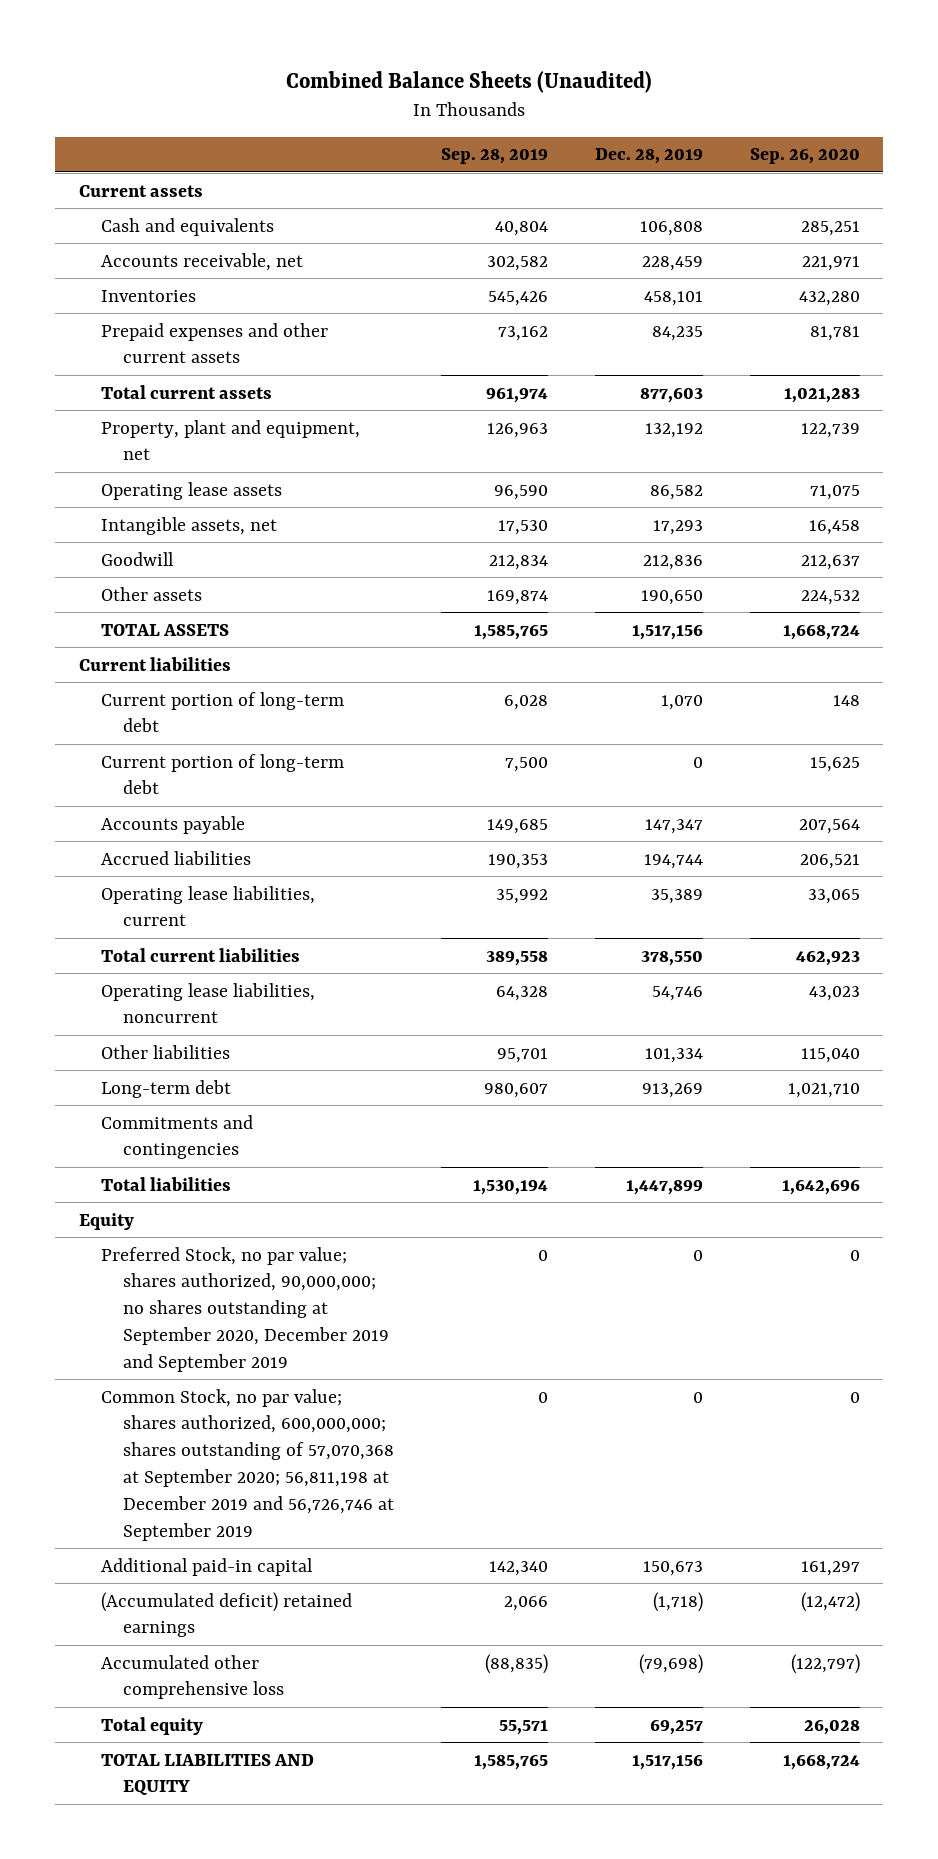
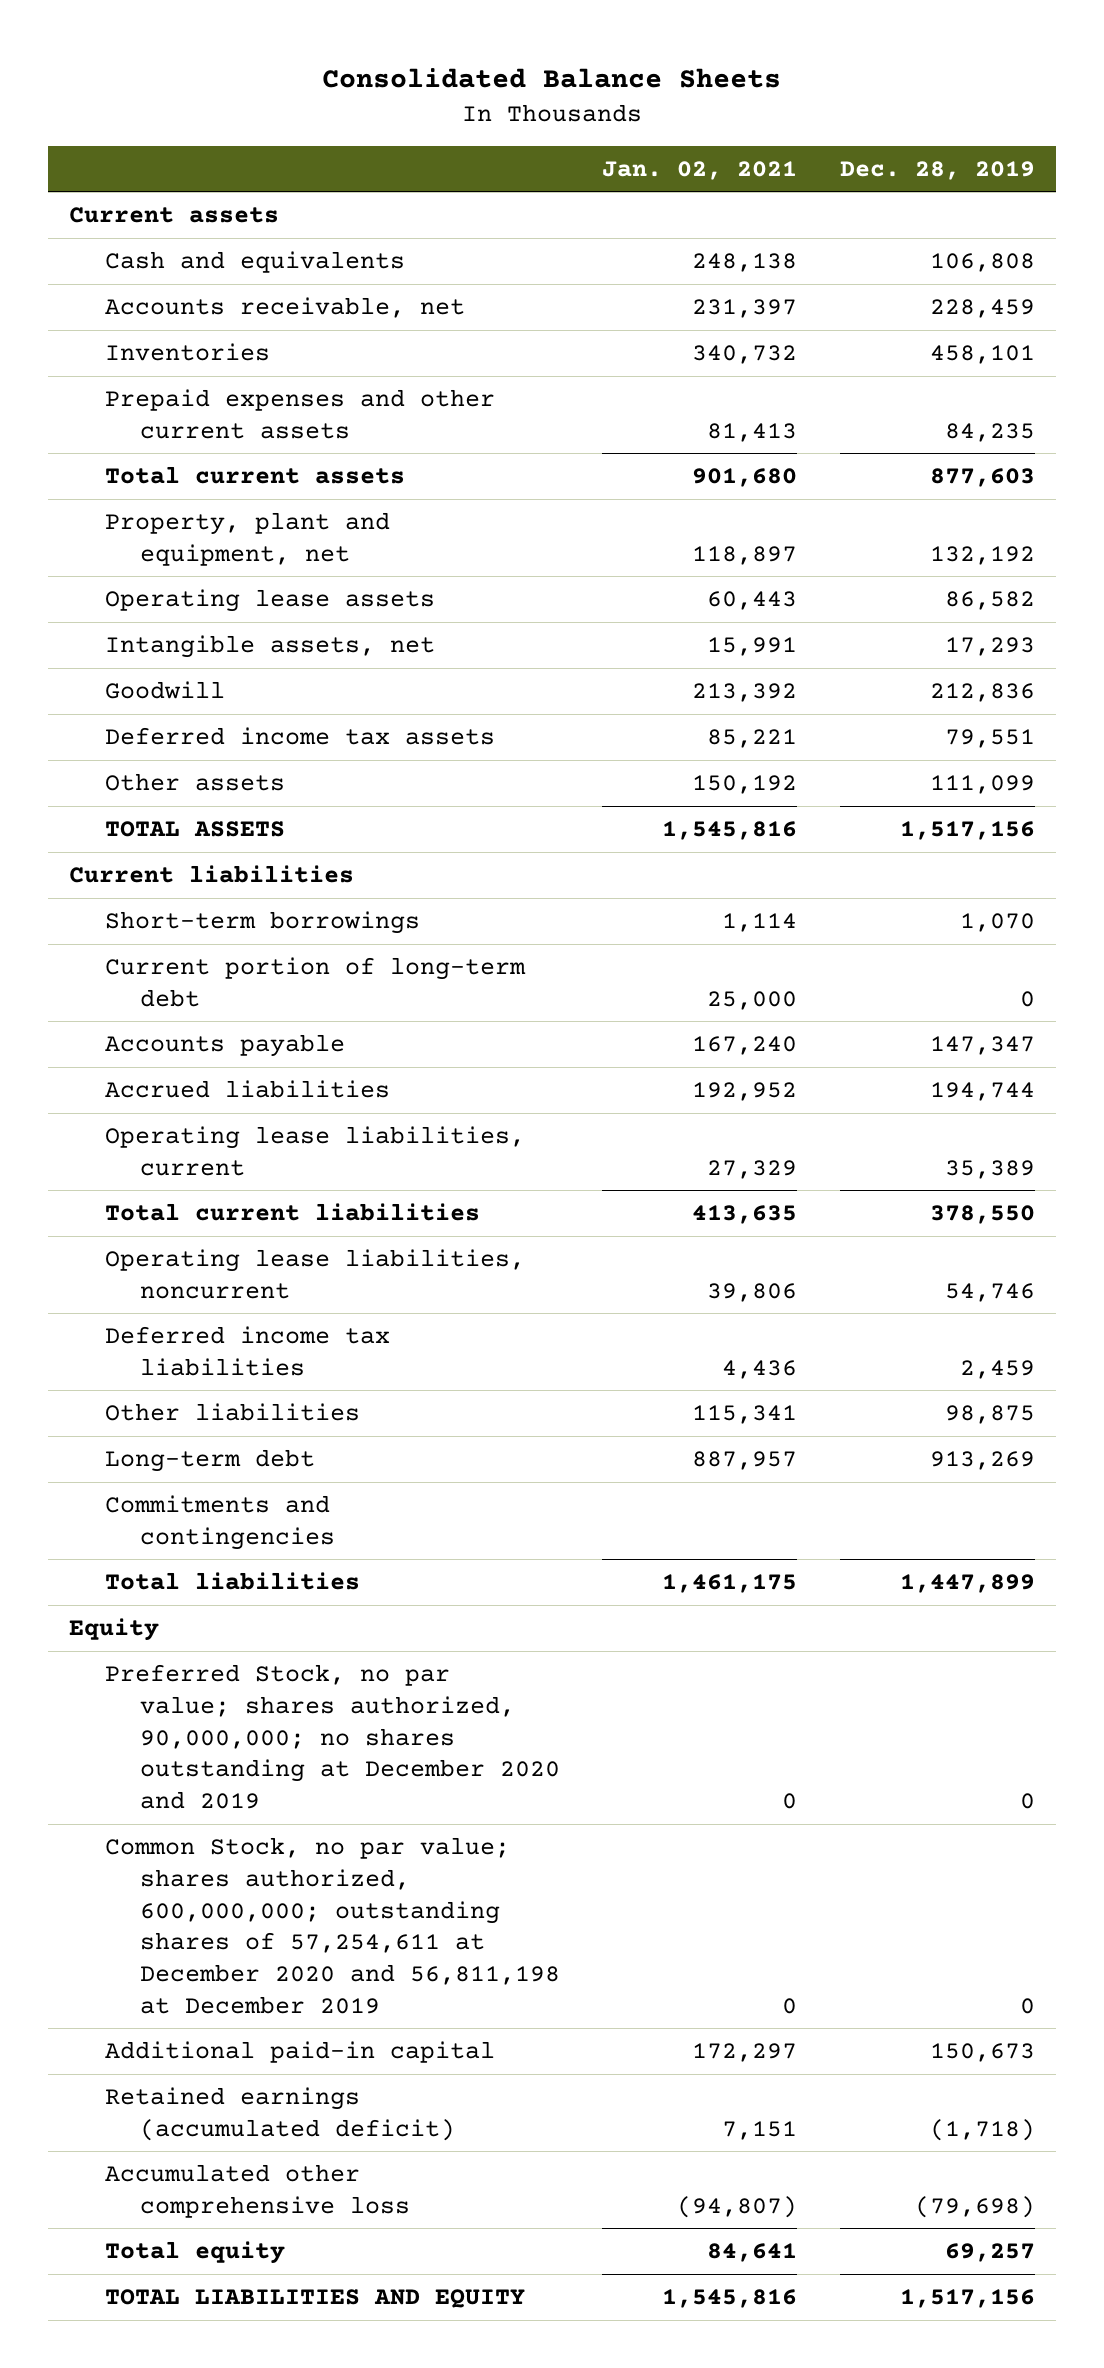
[286,70,653,93] Combined Balance Sheets (Unaudited) -> [322,67,782,88] Consolidated Balance Sheets
[441,148,549,165] Sep. 28, 2019 -> none
[749,148,860,165] Sep. 26, 2020 -> none
none -> [602,160,798,180] Jan. 02, 2021
none -> [104,727,495,746] Deferred income tax assets
[640,589,703,605] 190,650 -> [929,775,1035,795] 111,099
[101,691,345,733] Current portion of long-term debt -> [104,911,420,935] Short-term borrowings
none -> [104,1326,390,1376] Deferred income tax liabilities
[644,1047,703,1063] 101,334 -> [944,1405,1035,1425] 98,875
[101,1246,390,1372] Preferred Stock, no par value; shares authorized, 90,000,000; no shares outstanding at September 2020, December 2019 and September 2019 -> [104,1664,561,1810] Preferred Stock, no par value; shares authorized, 90,000,000; no shares outstanding at December 2020 and 2019
[101,1388,395,1541] Common Stock, no par value; shares authorized, 600,000,000; shares outstanding of 57,070,368 at September 2020; 56,811,198 at December 2019 and 56,726,746 at September 2019 -> [104,1837,561,2014] Common Stock, no par value; shares authorized, 600,000,000; outstanding shares of 57,254,611 at December 2020 and 56,811,198 at December 2019
[101,1591,353,1638] (Accumulated deficit) retained earnings -> [104,2087,456,2141] Retained earnings (accumulated deficit)

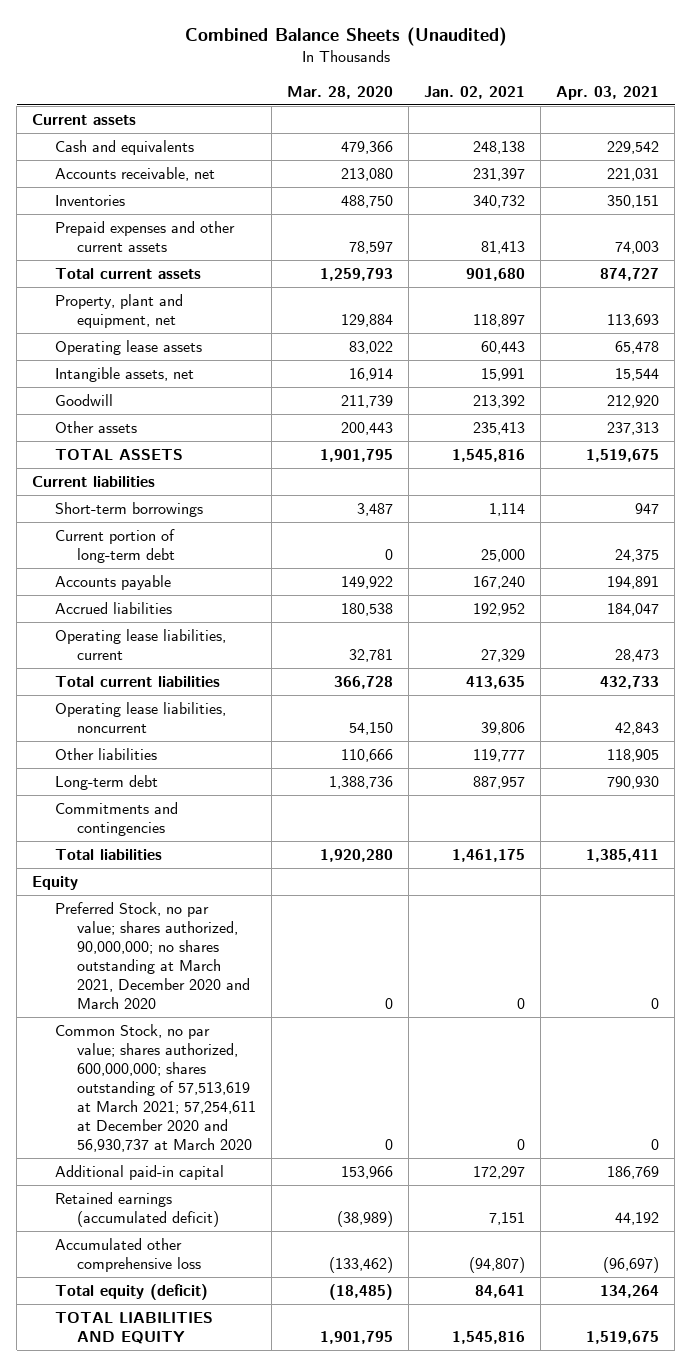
[322,67,782,88] Consolidated Balance Sheets -> [184,27,507,47] Combined Balance Sheets (Unaudited)
[839,160,1035,180] Dec. 28, 2019 -> none
none -> [286,85,393,99] Mar. 28, 2020
none -> [556,85,660,100] Apr. 03, 2021
[104,727,495,746] Deferred income tax assets -> none
[692,775,798,795] 150,192 -> [472,421,525,435] 235,413
[104,1326,390,1376] Deferred income tax liabilities -> none
[692,1405,798,1425] 115,341 -> [472,748,525,762] 119,777
[104,1664,561,1810] Preferred Stock, no par value; shares authorized, 90,000,000; no shares outstanding at December 2020 and 2019 -> [54,901,250,1010] Preferred Stock, no par value; shares authorized, 90,000,000; no shares outstanding at March 2021, December 2020 and March 2020
[104,1837,561,2014] Common Stock, no par value; shares authorized, 600,000,000; outstanding shares of 57,254,611 at December 2020 and 56,811,198 at December 2019 -> [54,1023,256,1153] Common Stock, no par value; shares authorized, 600,000,000; shares outstanding of 57,513,619 at March 2021; 57,254,611 at December 2020 and 56,930,737 at March 2020
[104,2241,285,2265] Total equity -> [54,1283,208,1300] Total equity (deficit)

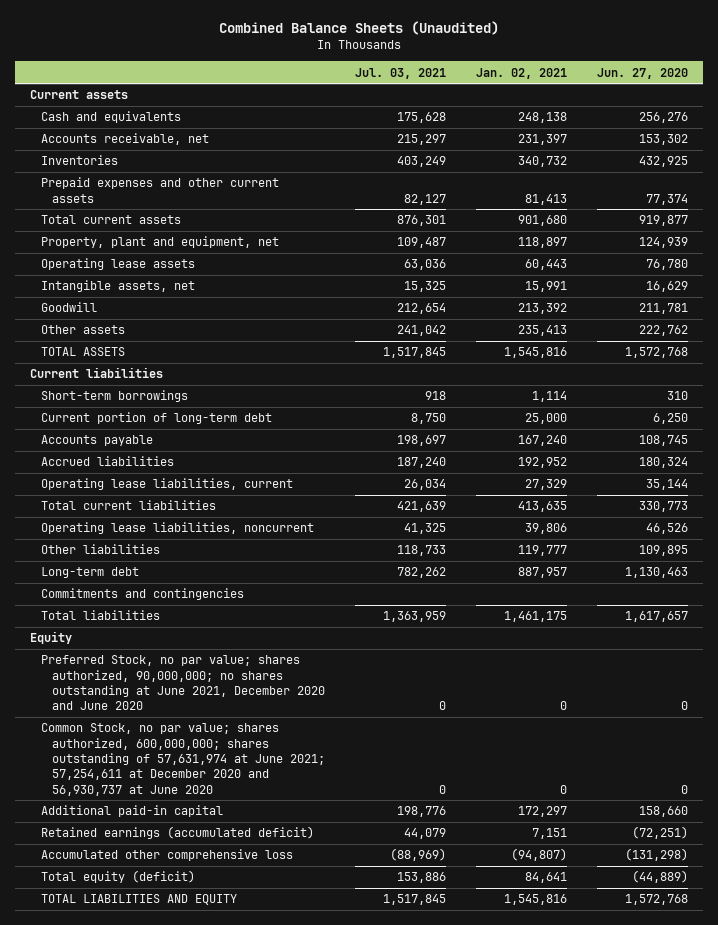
[286,85,393,99] Mar. 28, 2020 -> none
[556,85,660,100] Apr. 03, 2021 -> none
none -> [354,67,446,79] Jul. 03, 2021
none -> [596,67,688,79] Jun. 27, 2020
[54,901,250,1010] Preferred Stock, no par value; shares authorized, 90,000,000; no shares outstanding at March 2021, December 2020 and March 2020 -> [40,655,325,711] Preferred Stock, no par value; shares authorized, 90,000,000; no shares outstanding at June 2021, December 2020 and June 2020
[54,1023,256,1153] Common Stock, no par value; shares authorized, 600,000,000; shares outstanding of 57,513,619 at March 2021; 57,254,611 at December 2020 and 56,930,737 at March 2020 -> [40,723,325,796] Common Stock, no par value; shares authorized, 600,000,000; shares outstanding of 57,631,974 at June 2021; 57,254,611 at December 2020 and 56,930,737 at June 2020

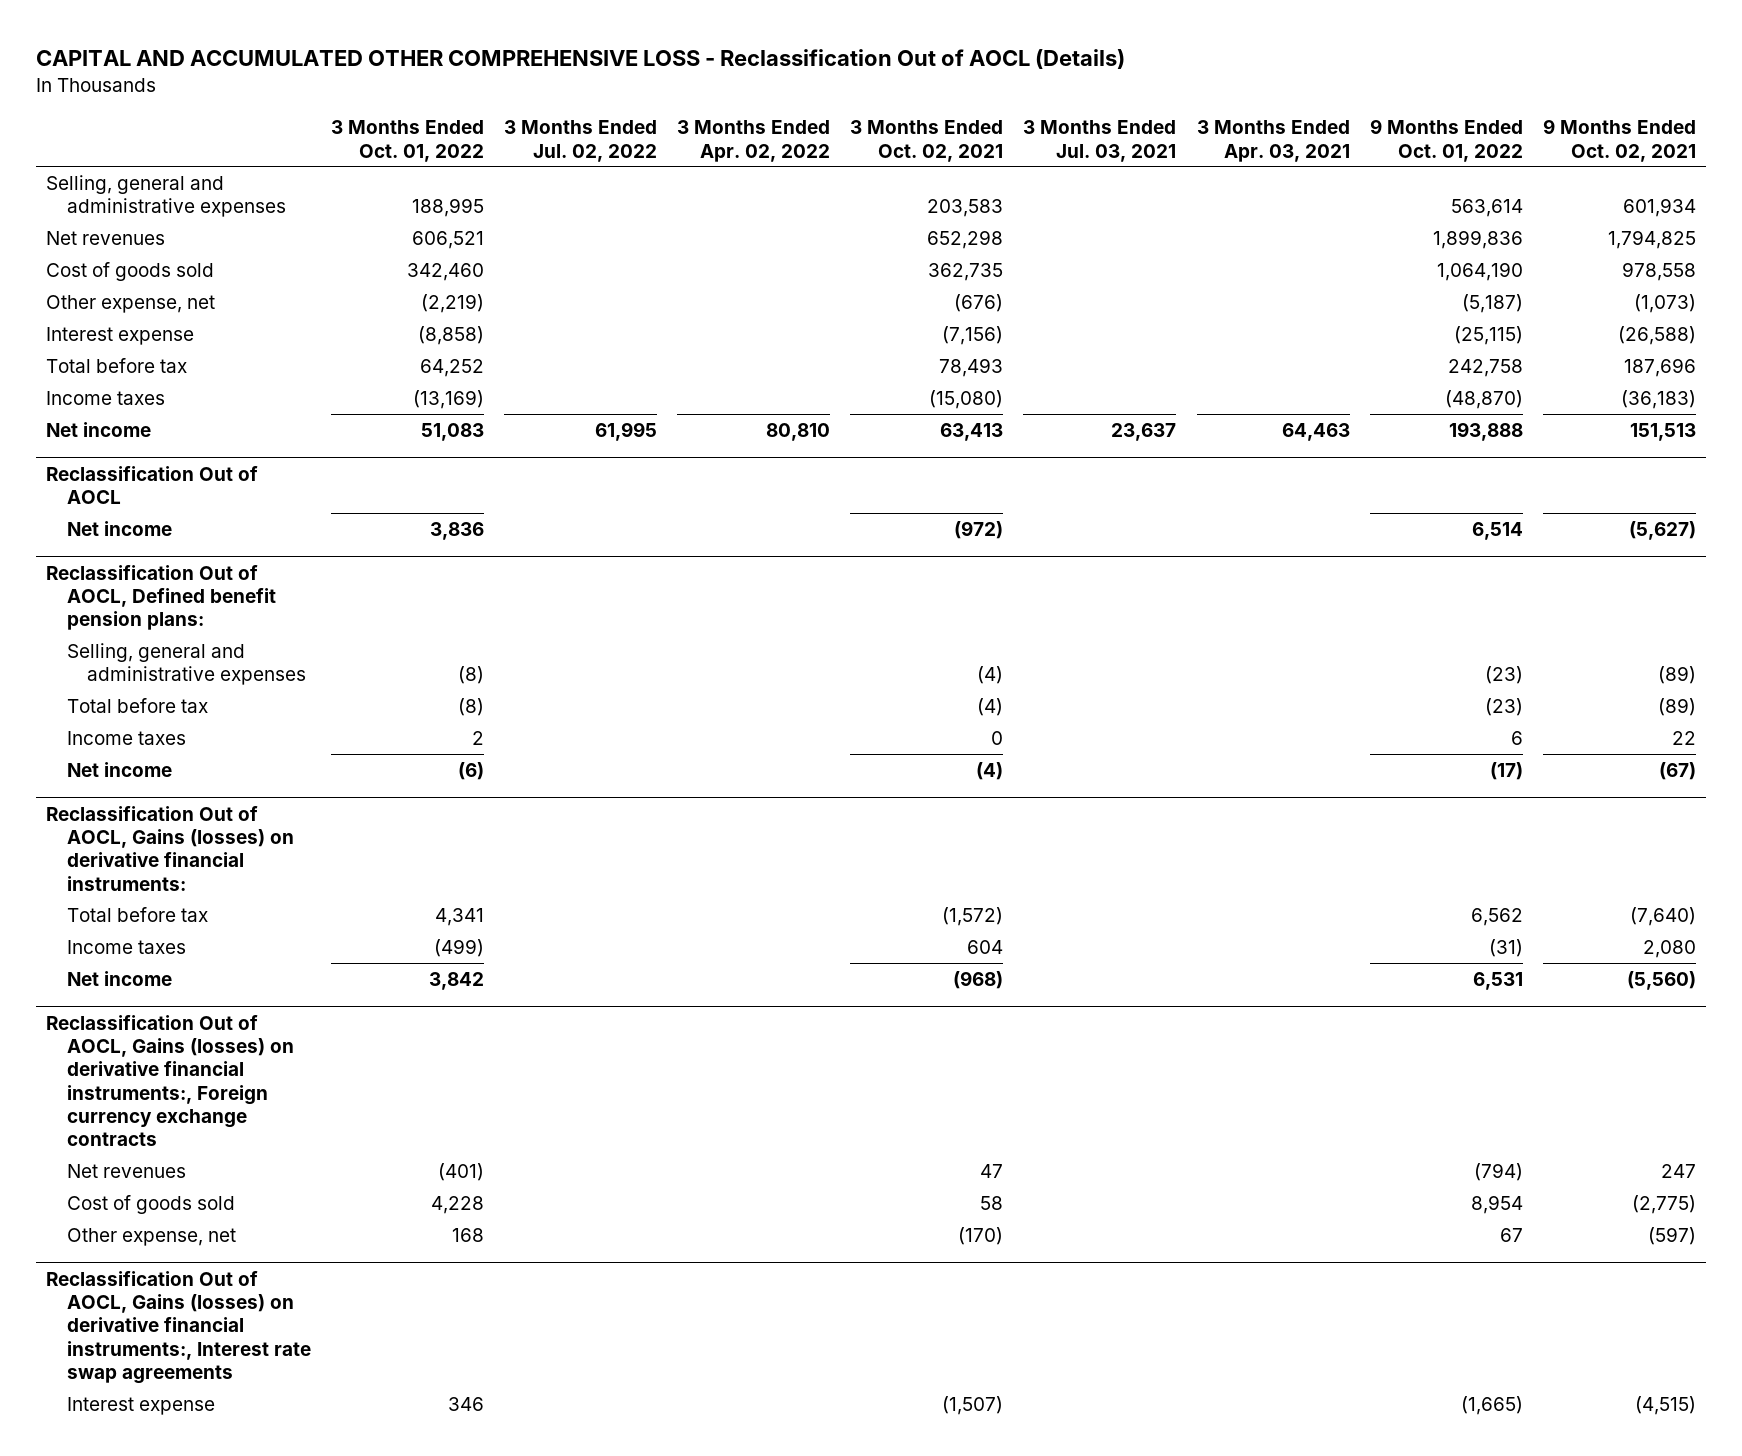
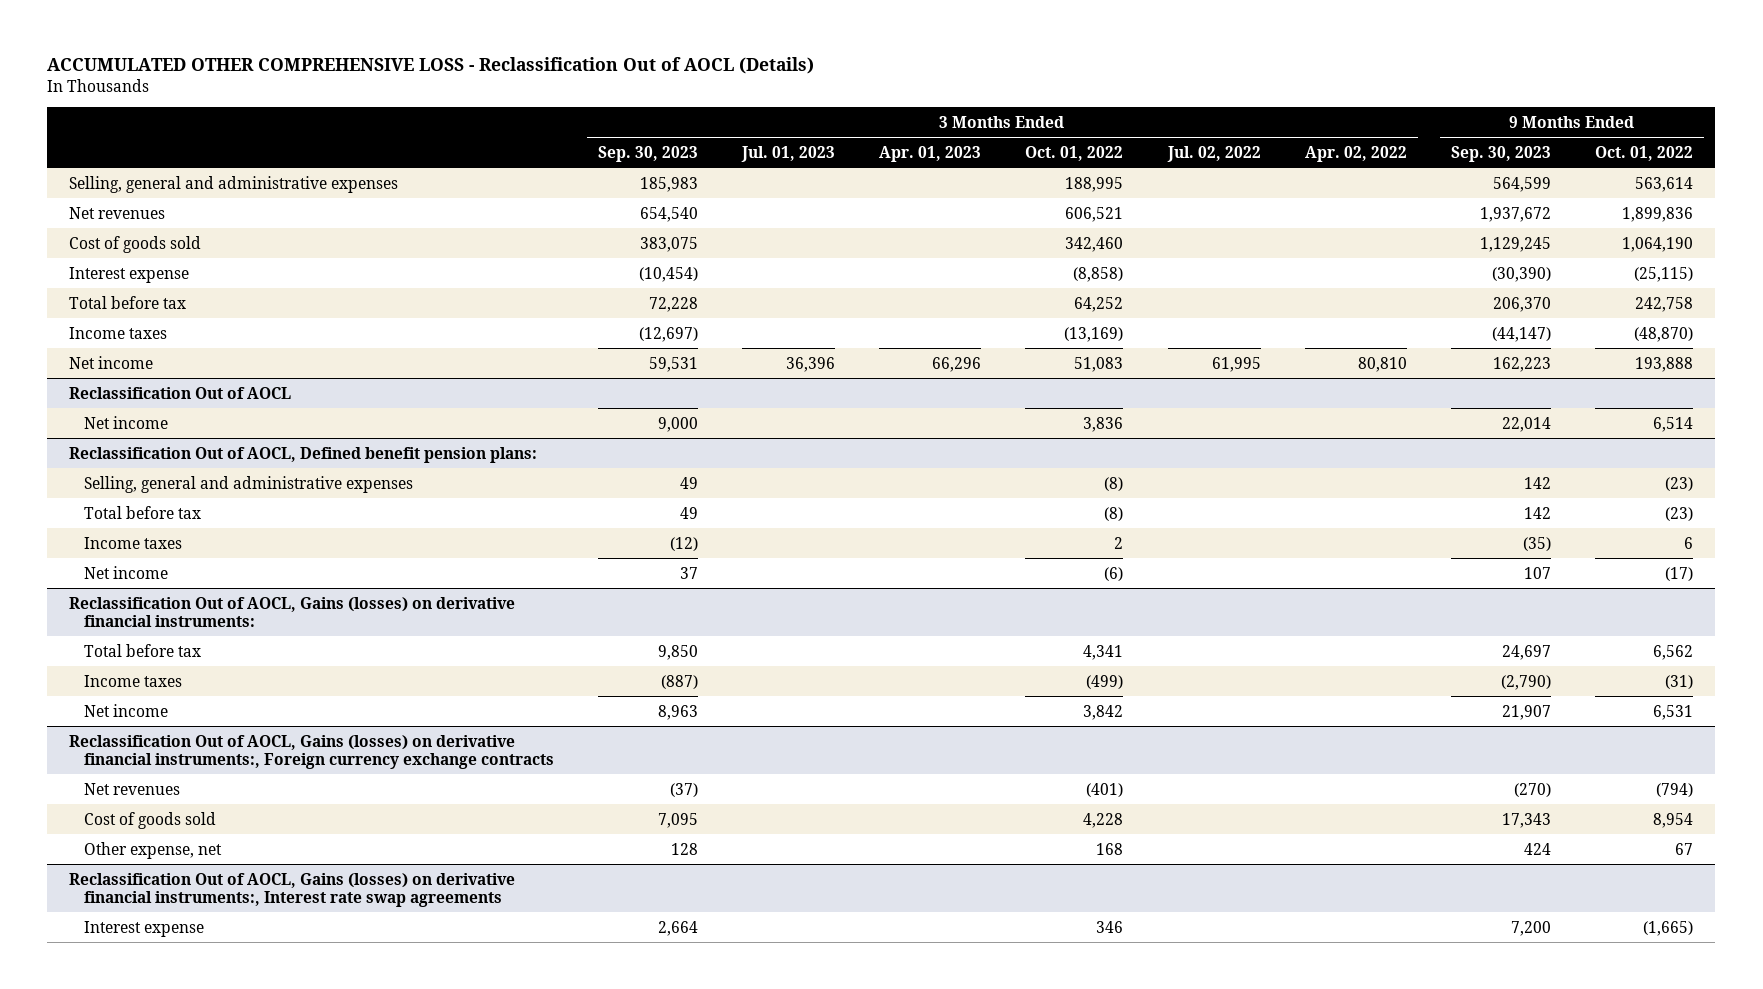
[36,49,1126,70] CAPITAL AND ACCUMULATED OTHER COMPREHENSIVE LOSS - Reclassification Out of AOCL (Details) -> [47,57,815,75] ACCUMULATED OTHER COMPREHENSIVE LOSS - Reclassification Out of AOCL (Details)
[850,120,1004,162] 3 Months Ended Oct. 02, 2021 -> none
[1023,120,1177,162] 3 Months Ended Jul. 03, 2021 -> none
[1196,120,1350,162] 3 Months Ended Apr. 03, 2021 -> none
[1542,119,1696,162] 9 Months Ended Oct. 02, 2021 -> none
none -> [597,146,698,163] Sep. 30, 2023
none -> [740,146,835,163] Jul. 01, 2023
none -> [879,146,982,163] Apr. 01, 2023
none -> [1451,146,1552,163] Sep. 30, 2023
[46,294,216,313] Other expense, net -> none

